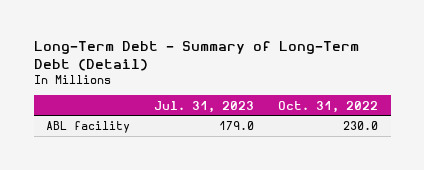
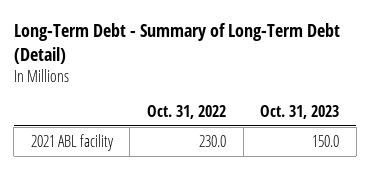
[154,100,255,113] Jul. 31, 2023 -> none
none -> [260,104,340,119] Oct. 31, 2023
[45,121,130,134] ABL facility -> [30,133,114,151] 2021 ABL facility

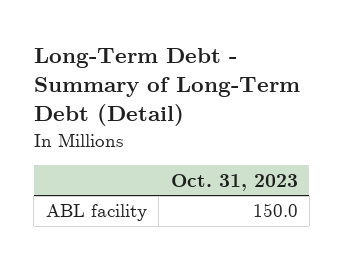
[147,104,227,119] Oct. 31, 2022 -> none
[30,133,114,151] 2021 ABL facility -> [45,204,147,222] ABL facility

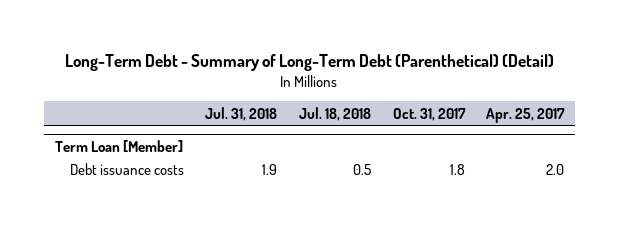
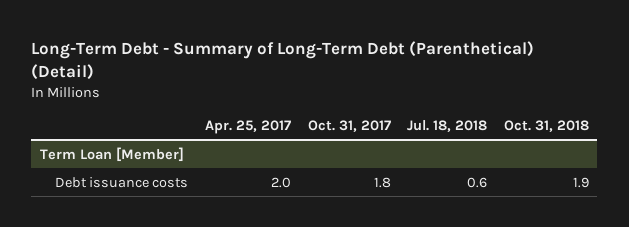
[205,106,278,121] Jul. 31, 2018 -> none
none -> [503,120,589,133] Oct. 31, 2018
[352,164,371,176] 0.5 -> [467,176,488,188] 0.6

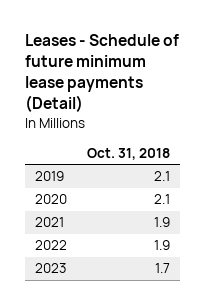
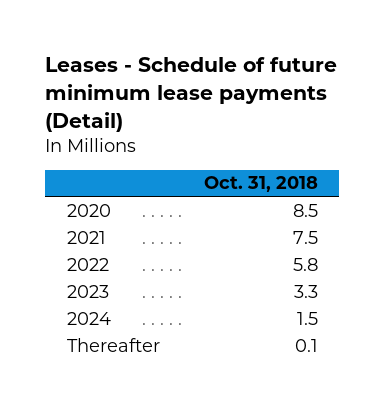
[34,171,64,182] 2019 -> none
[154,194,171,205] 2.1 -> [292,203,318,217] 8.5
[154,217,171,228] 1.9 -> [292,230,318,244] 7.5
[154,240,171,251] 1.9 -> [292,257,318,271] 5.8
[155,263,171,274] 1.7 -> [293,284,318,298] 3.3
none -> [66,311,111,325] 2024
none -> [66,337,160,352] Thereafter

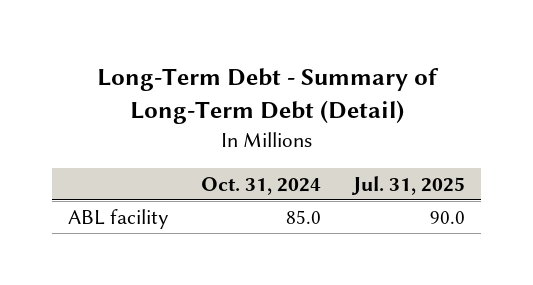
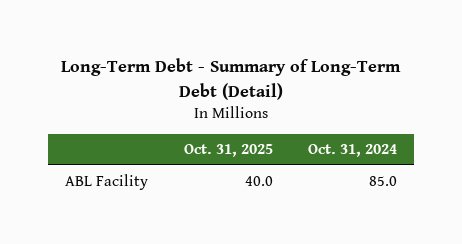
[351,175,466,195] Jul. 31, 2025 -> none
none -> [183,144,273,158] Oct. 31, 2025
[68,208,170,229] ABL facility -> [65,174,149,191] ABL Facility

